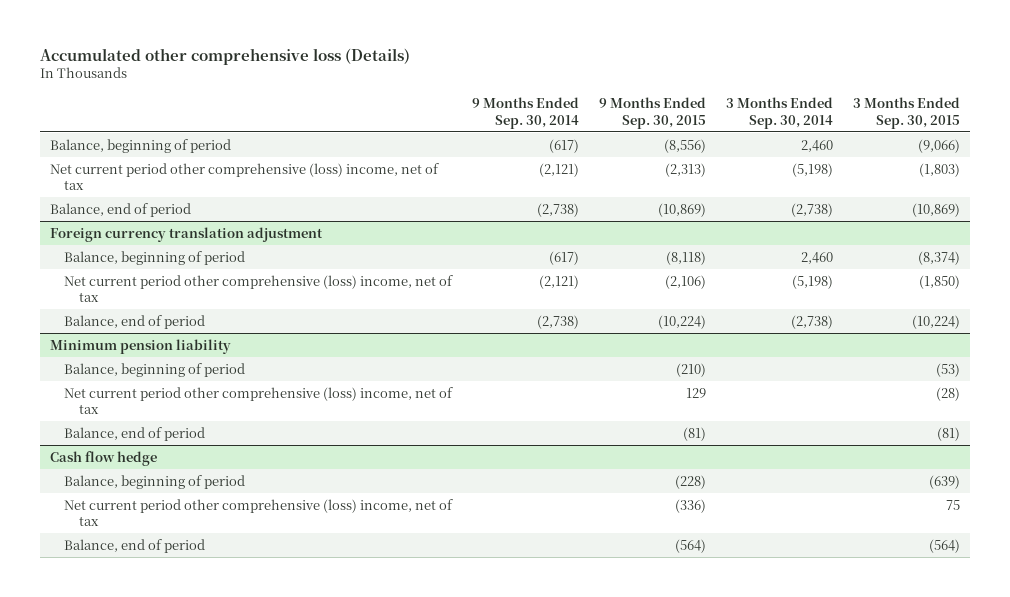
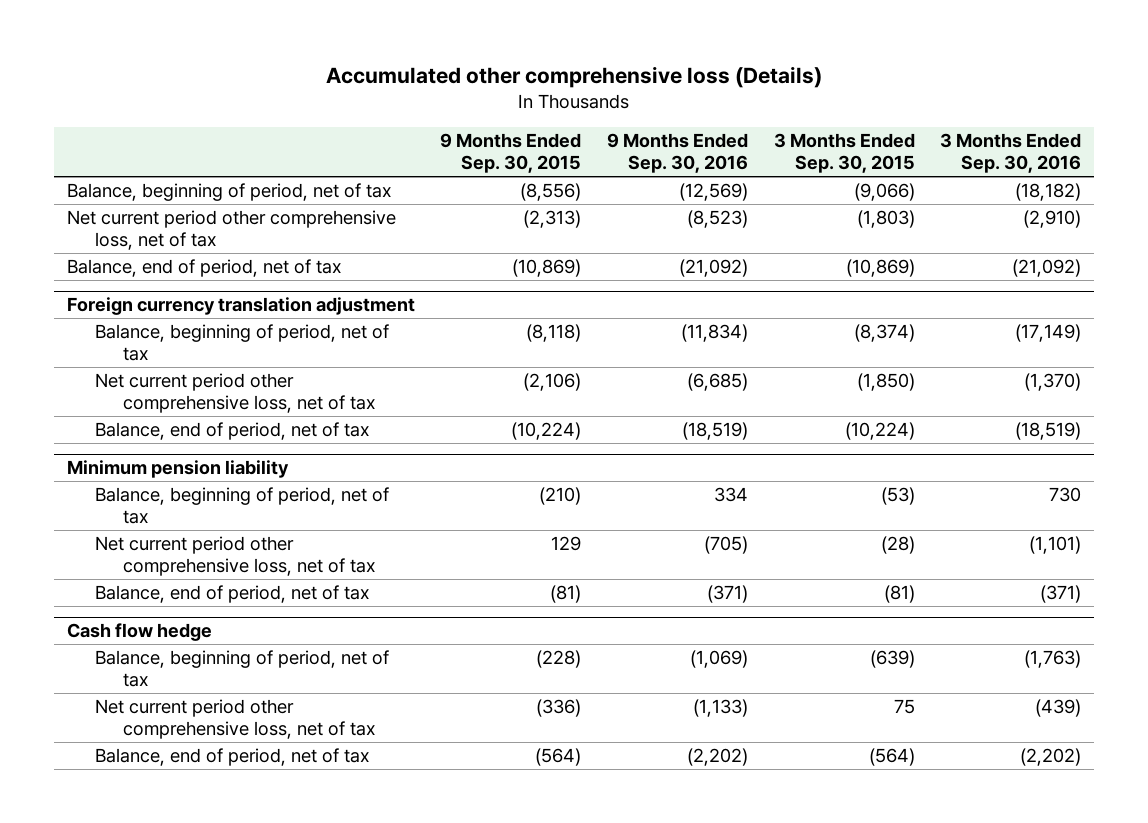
[472,97,580,129] 9 Months Ended Sep. 30, 2014 -> none
[726,97,834,129] 3 Months Ended Sep. 30, 2014 -> none
none -> [606,132,748,174] 9 Months Ended Sep. 30, 2016
none -> [940,132,1082,174] 3 Months Ended Sep. 30, 2016
[50,138,232,153] Balance, beginning of period -> [66,183,391,202] Balance, beginning of period, net of tax
[50,162,440,190] Net current period other comprehensive (loss) income, net of tax -> [66,210,396,251] Net current period other comprehensive loss, net of tax
[50,202,192,217] Balance, end of period -> [66,259,341,278] Balance, end of period, net of tax
[64,250,246,265] Balance, beginning of period -> [94,324,389,362] Balance, beginning of period, net of tax
[64,274,454,302] Net current period other comprehensive (loss) income, net of tax -> [94,373,375,414] Net current period other comprehensive loss, net of tax
[64,314,206,329] Balance, end of period -> [94,422,369,441] Balance, end of period, net of tax
[64,362,246,377] Balance, beginning of period -> [94,487,389,525] Balance, beginning of period, net of tax
[64,386,454,414] Net current period other comprehensive (loss) income, net of tax -> [94,536,375,577] Net current period other comprehensive loss, net of tax
[64,426,206,441] Balance, end of period -> [94,585,369,604] Balance, end of period, net of tax
[64,474,246,489] Balance, beginning of period -> [94,650,389,688] Balance, beginning of period, net of tax
[64,498,454,526] Net current period other comprehensive (loss) income, net of tax -> [94,699,375,740] Net current period other comprehensive loss, net of tax
[64,538,206,553] Balance, end of period -> [94,748,369,767] Balance, end of period, net of tax

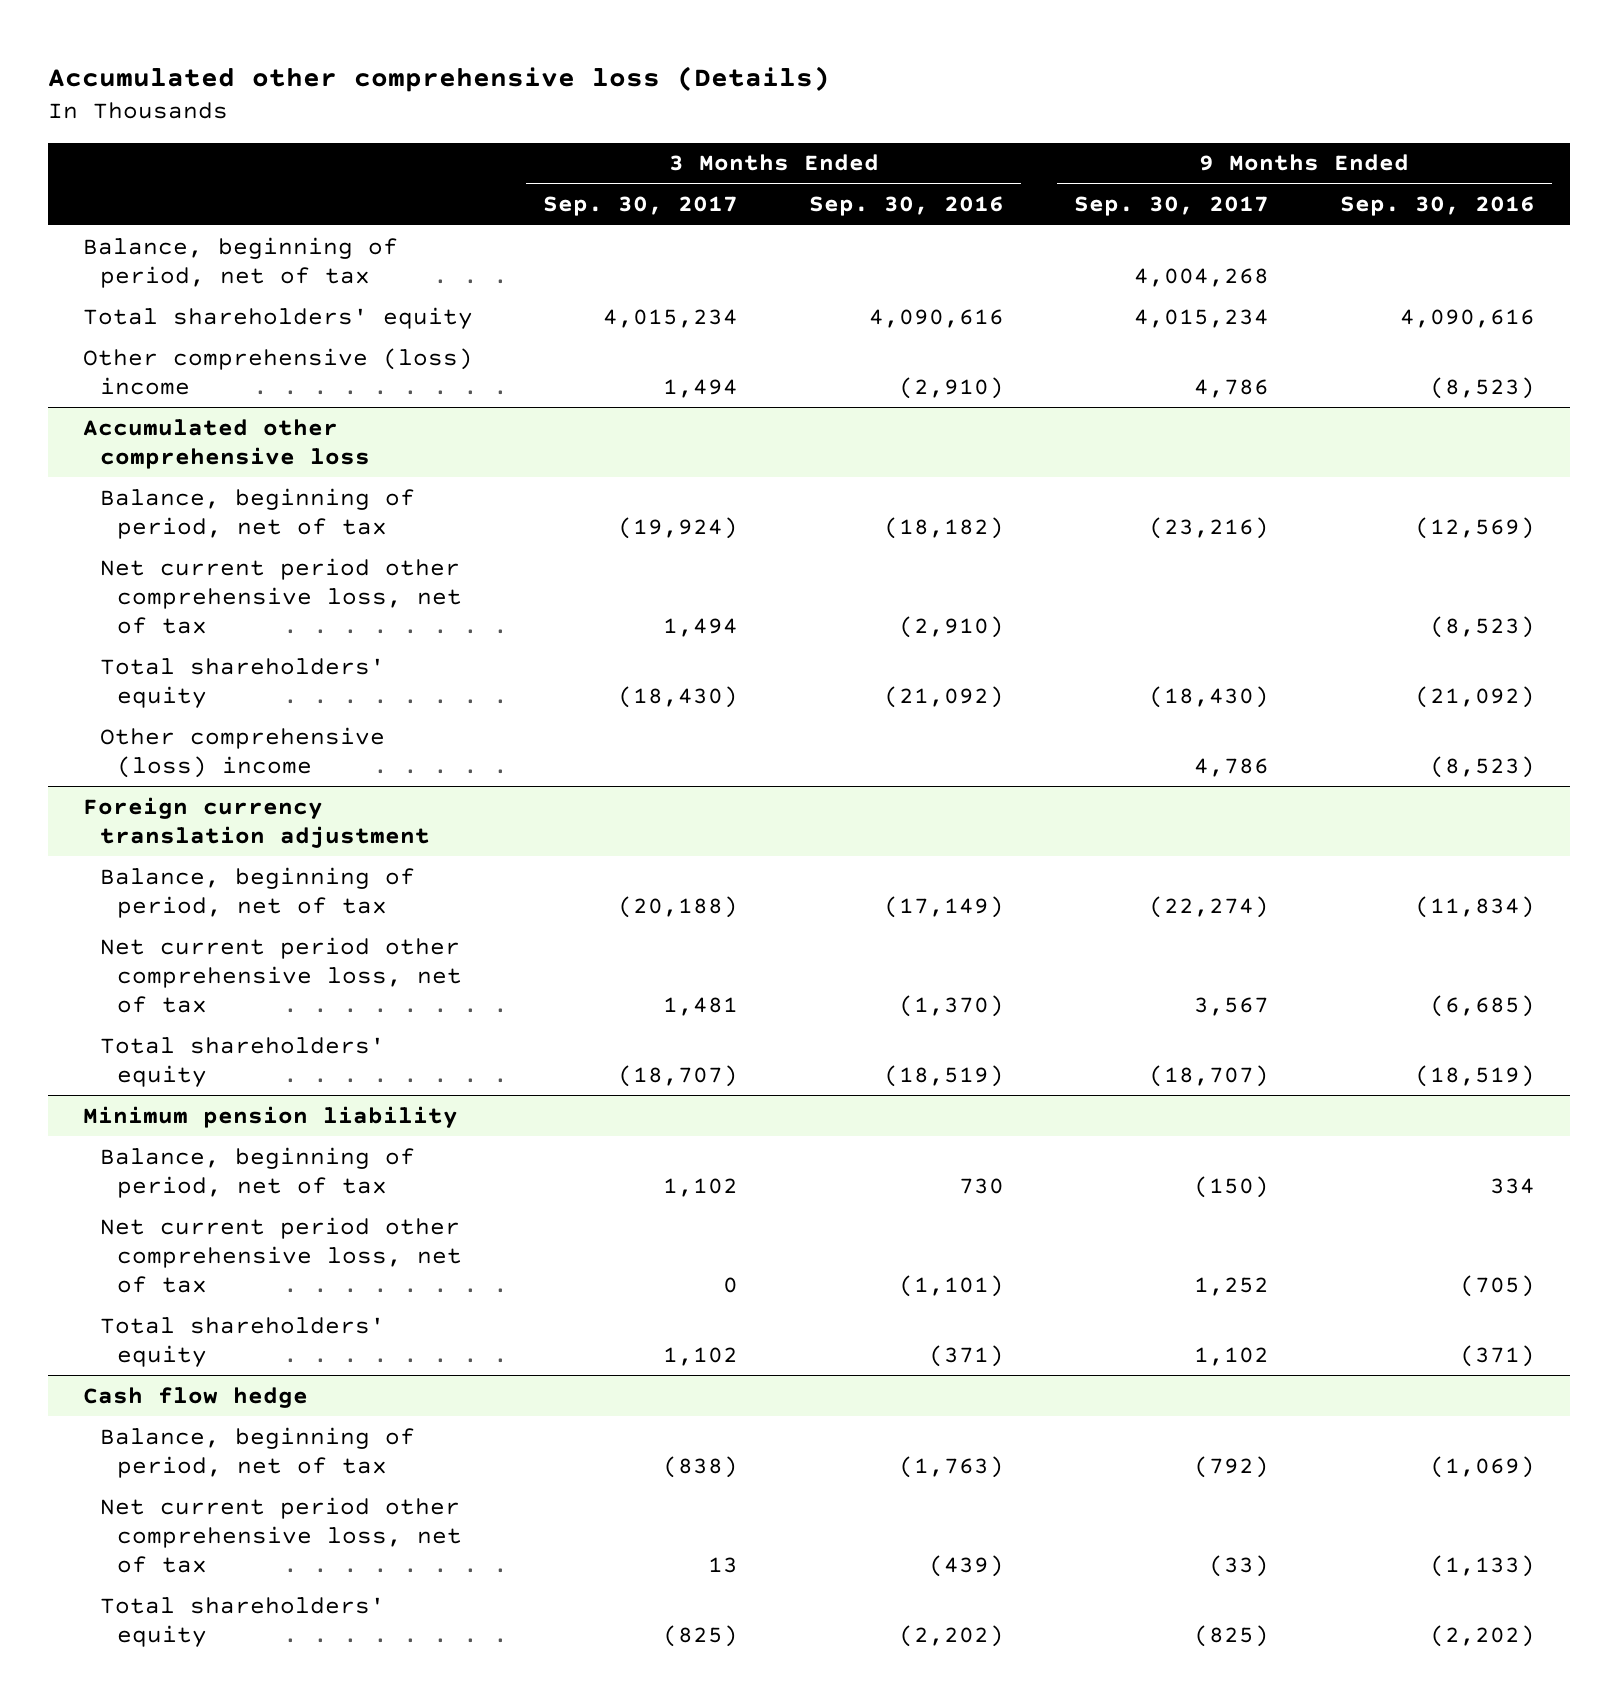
[440,132,582,174] 9 Months Ended Sep. 30, 2015 -> none
[773,132,915,174] 3 Months Ended Sep. 30, 2015 -> none
none -> [543,196,739,217] Sep. 30, 2017
none -> [1074,196,1270,217] Sep. 30, 2017
none -> [83,236,399,288] Balance, beginning of period, net of tax
none -> [83,306,474,329] Total shareholders' equity
none -> [83,347,474,395] Other comprehensive (loss) income
none -> [83,418,371,469] Accumulated other comprehensive loss
[66,259,341,278] Balance, end of period, net of tax -> [100,657,386,708] Total shareholders' equity
none -> [100,726,386,778] Other comprehensive (loss) income
[94,422,369,441] Balance, end of period, net of tax -> [100,1036,386,1087] Total shareholders' equity
[94,585,369,604] Balance, end of period, net of tax -> [100,1316,386,1367] Total shareholders' equity
[94,748,369,767] Balance, end of period, net of tax -> [100,1596,386,1647] Total shareholders' equity

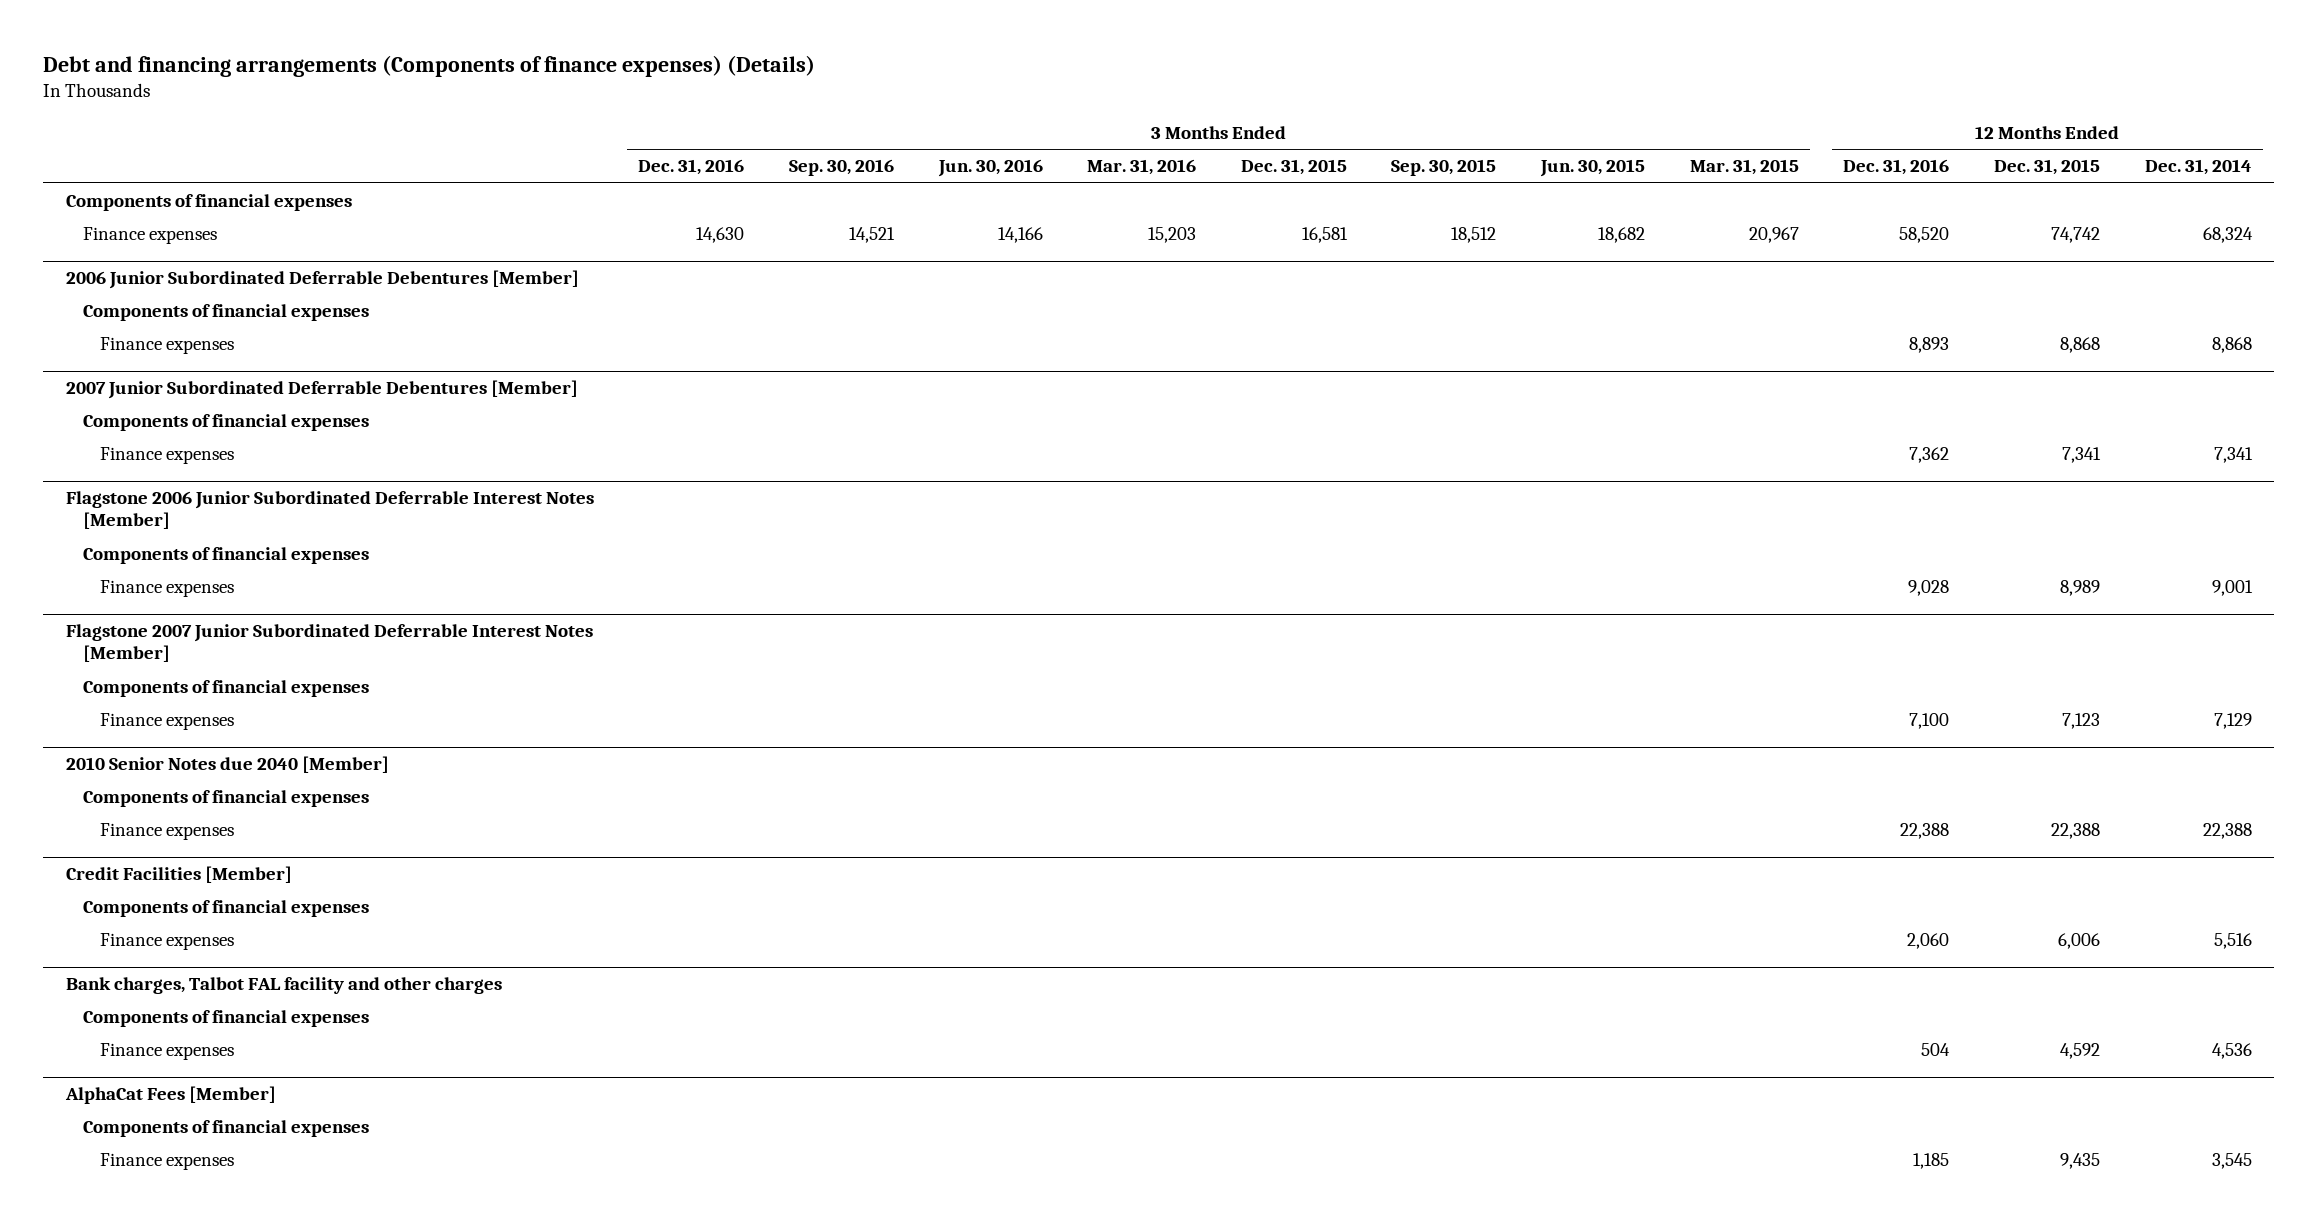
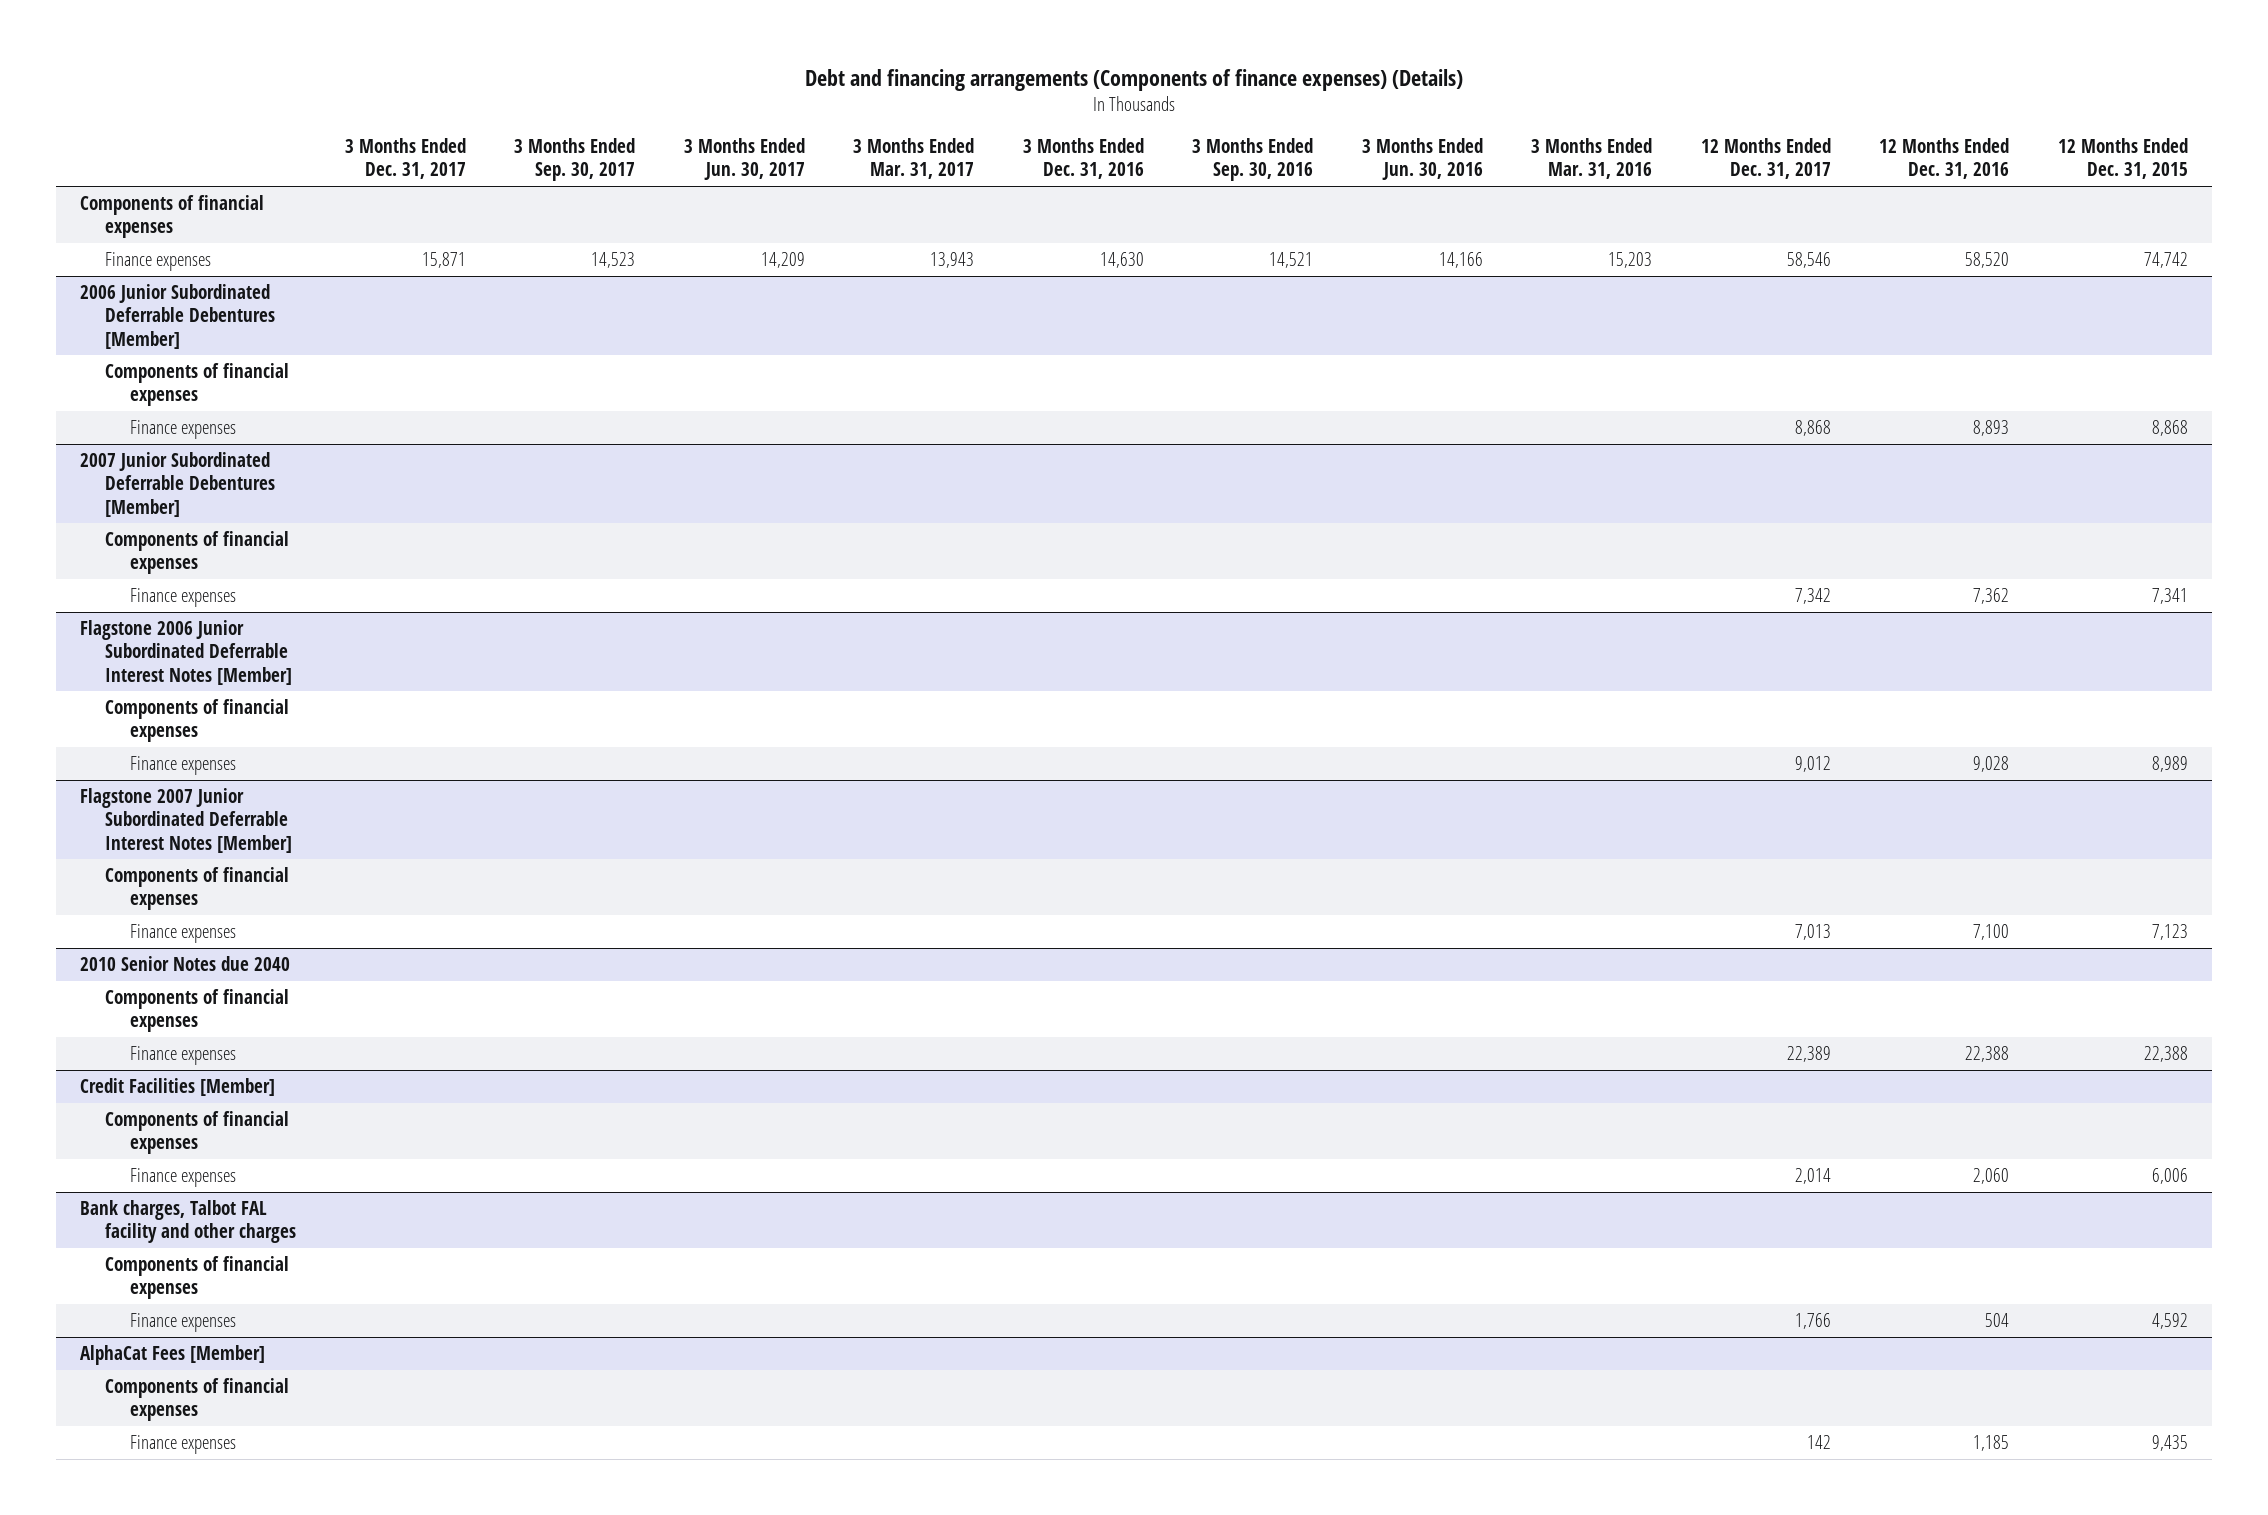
[1240,159,1347,176] Dec. 31, 2015 -> none
[1391,159,1497,177] Sep. 30, 2015 -> none
[1540,159,1646,178] Jun. 30, 2015 -> none
[1689,159,1799,176] Mar. 31, 2015 -> none
[2144,159,2252,176] Dec. 31, 2014 -> none
none -> [344,138,466,180] 3 Months Ended Dec. 31, 2017
none -> [514,138,636,182] 3 Months Ended Sep. 30, 2017
none -> [683,138,805,181] 3 Months Ended Jun. 30, 2017
none -> [853,138,975,180] 3 Months Ended Mar. 31, 2017
none -> [1700,138,1831,180] 12 Months Ended Dec. 31, 2017
[65,756,389,774] 2010 Senior Notes due 2040 [Member] -> [80,956,291,972] 2010 Senior Notes due 2040

